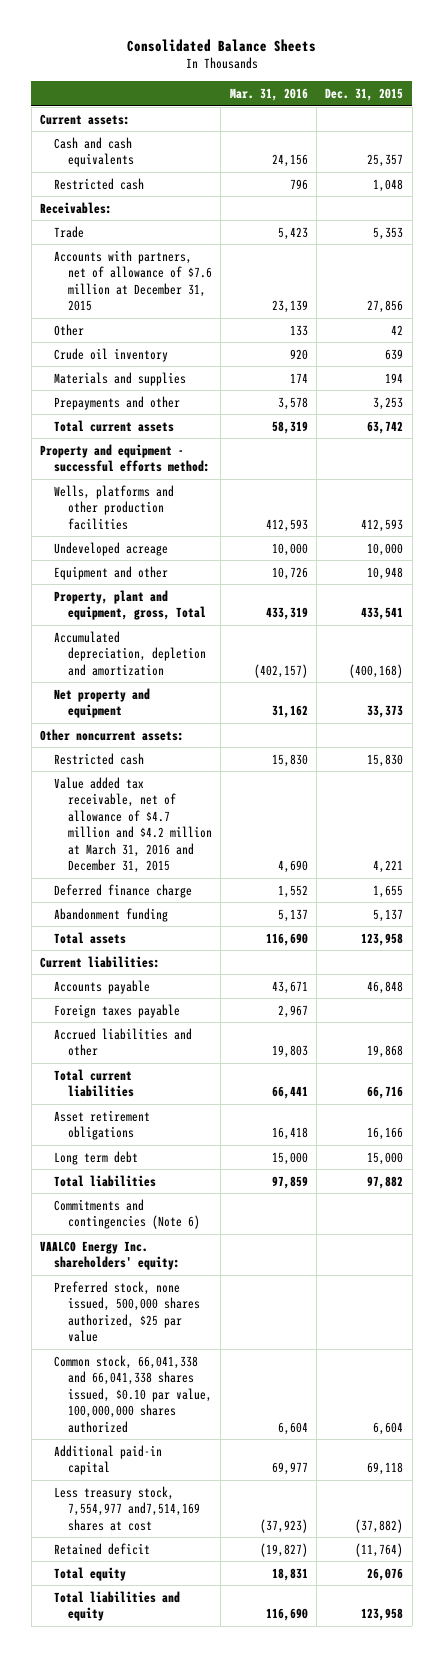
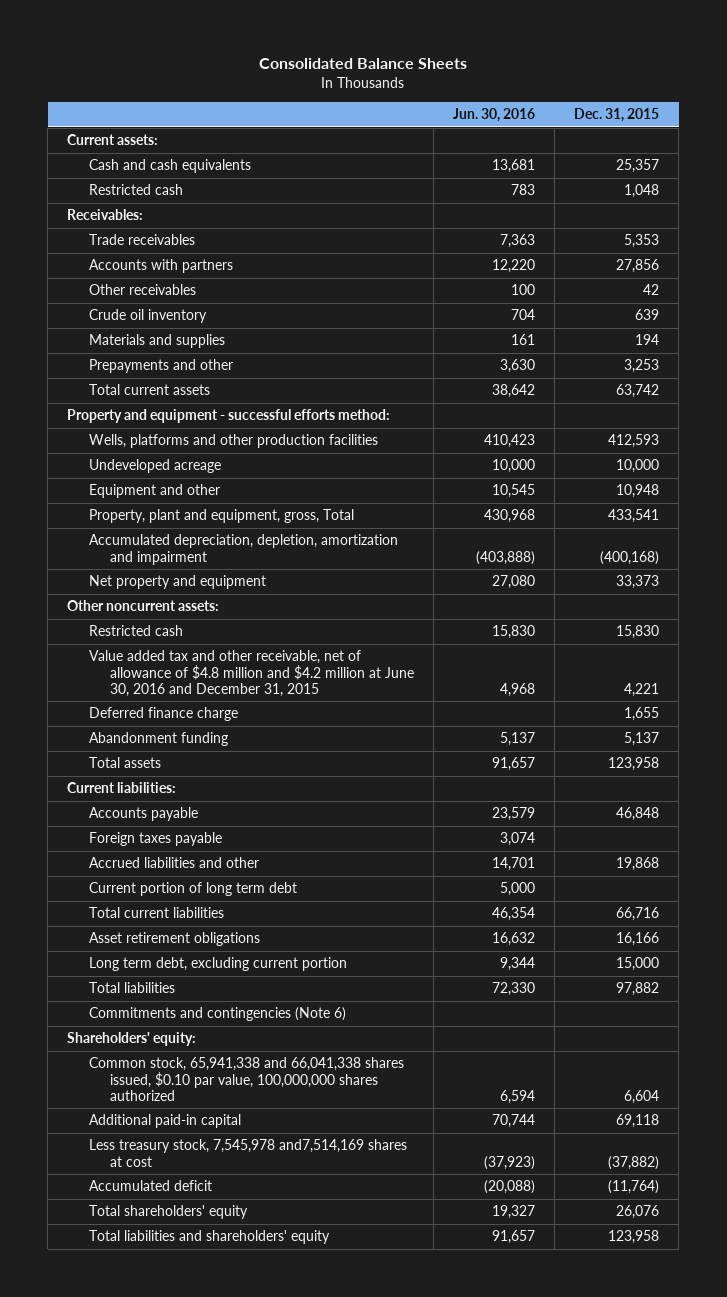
[229,87,308,101] Mar. 31, 2016 -> none
none -> [453,108,536,123] Jun. 30, 2016
[54,225,85,238] Trade -> [88,234,195,246] Trade receivables
[54,249,212,312] Accounts with partners, net of allowance of $7.6 million at December 31, 2015 -> [88,259,233,274] Accounts with partners
[54,323,85,336] Other -> [88,284,196,296] Other receivables
[54,630,206,676] Accumulated depreciation, depletion and amortization -> [88,534,398,565] Accumulated depreciation, depletion, amortization and impairment
[54,776,212,873] Value added tax receivable, net of allowance of $4.7 million and $4.2 million at March 31, 2016 and December 31, 2015 -> [88,650,414,697] Value added tax and other receivable, net of allowance of $4.8 million and $4.2 million at June 30, 2016 and December 31, 2015
none -> [88,882,297,897] Current portion of long term debt
[54,1150,139,1165] Long term debt -> [88,957,347,972] Long term debt, excluding current portion
[54,1280,200,1343] Preferred stock, none issued, 500,000 shares authorized, $25 par value -> none
[40,1240,181,1271] VAALCO Energy Inc. shareholders' equity: -> [67,1032,197,1047] Shareholders' equity:
[54,1354,212,1433] Common stock, 66,041,338 and 66,041,338 shares issued, $0.10 par value, 100,000,000 shares authorized -> [88,1057,404,1101] Common stock, 65,941,338 and 66,041,338 shares issued, $0.10 par value, 100,000,000 shares authorized
[54,1485,200,1531] Less treasury stock, 7,554,977 and7,514,169 shares at cost -> [88,1139,407,1167] Less treasury stock, 7,545,978 and7,514,169 shares at cost
[54,1542,151,1555] Retained deficit -> [88,1180,212,1192] Accumulated deficit
[54,1566,127,1581] Total equity -> [88,1205,248,1220] Total shareholders' equity
[54,1590,181,1622] Total liabilities and equity -> [88,1230,330,1245] Total liabilities and shareholders' equity

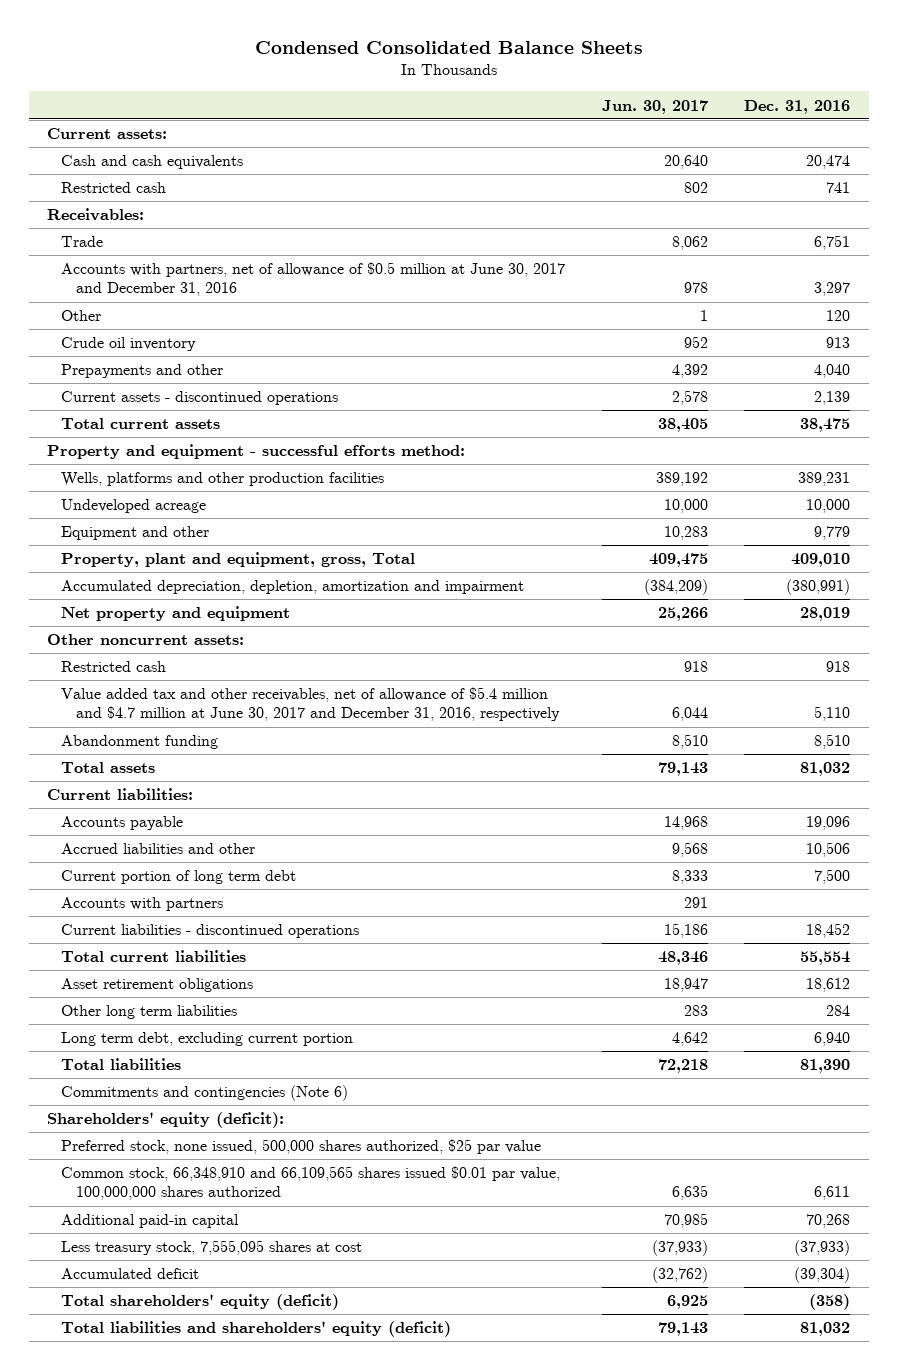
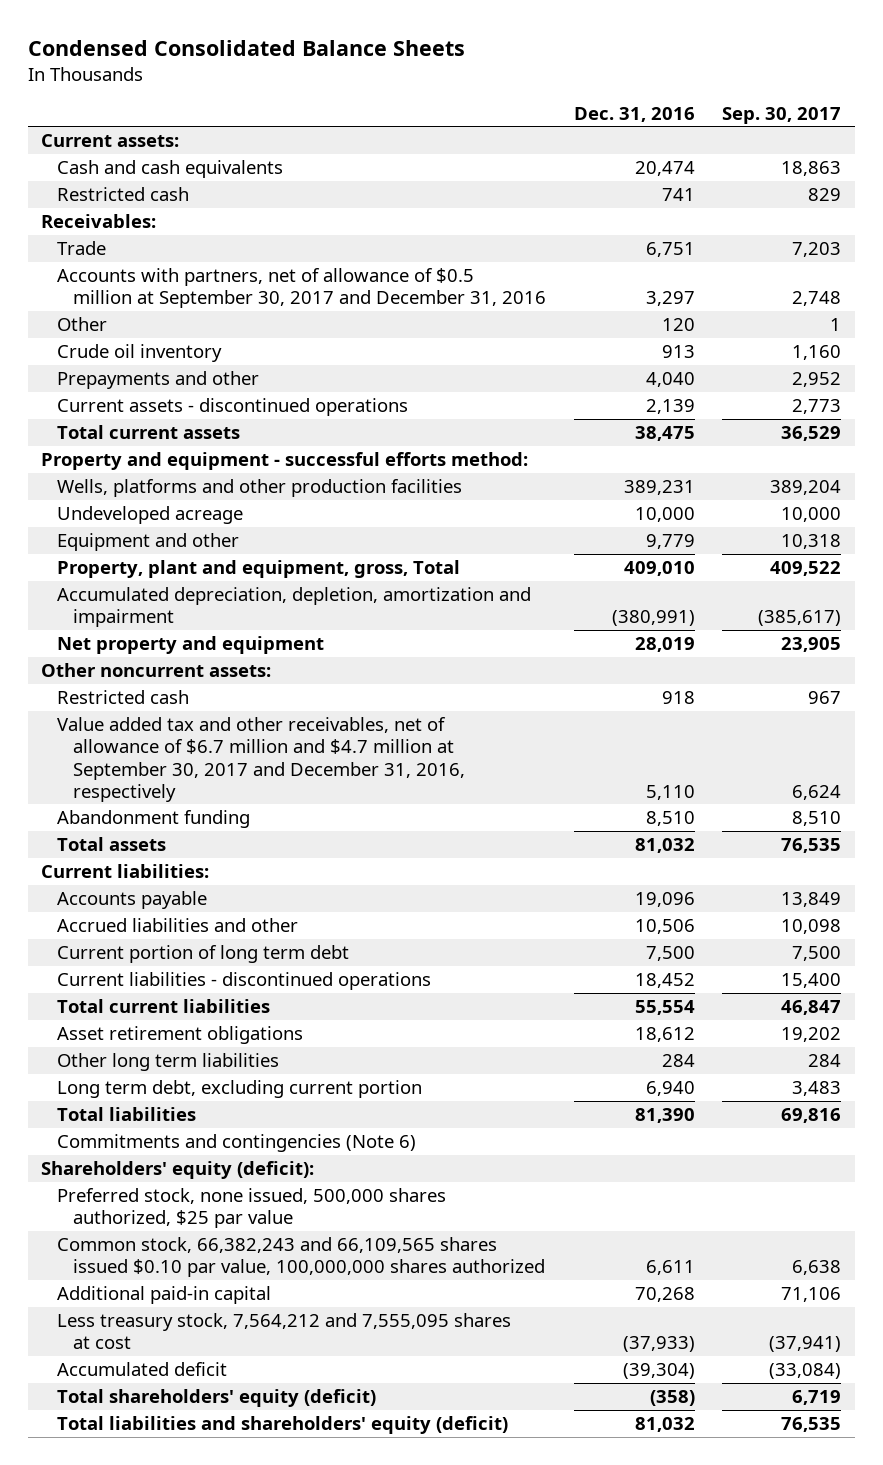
[601,99,708,114] Jun. 30, 2017 -> none
none -> [722,106,842,124] Sep. 30, 2017
[61,262,566,297] Accounts with partners, net of allowance of $0.5 million at June 30, 2017 and December 31, 2016 -> [57,268,547,309] Accounts with partners, net of allowance of $0.5 million at September 30, 2017 and December 31, 2016
[61,687,561,722] Value added tax and other receivables, net of allowance of $5.4 million and $4.7 million at June 30, 2017 and December 31, 2016, respectively -> [57,717,466,802] Value added tax and other receivables, net of allowance of $6.7 million and $4.7 million at September 30, 2017 and December 31, 2016, respectively
[61,897,224,912] Accounts with partners -> none
[61,1166,561,1201] Common stock, 66,348,910 and 66,109,565 shares issued $0.01 par value, 100,000,000 shares authorized -> [57,1237,546,1278] Common stock, 66,382,243 and 66,109,565 shares issued $0.10 par value, 100,000,000 shares authorized
[61,1240,363,1256] Less treasury stock, 7,555,095 shares at cost -> [57,1313,512,1350] Less treasury stock, 7,564,212 and 7,555,095 shares at cost

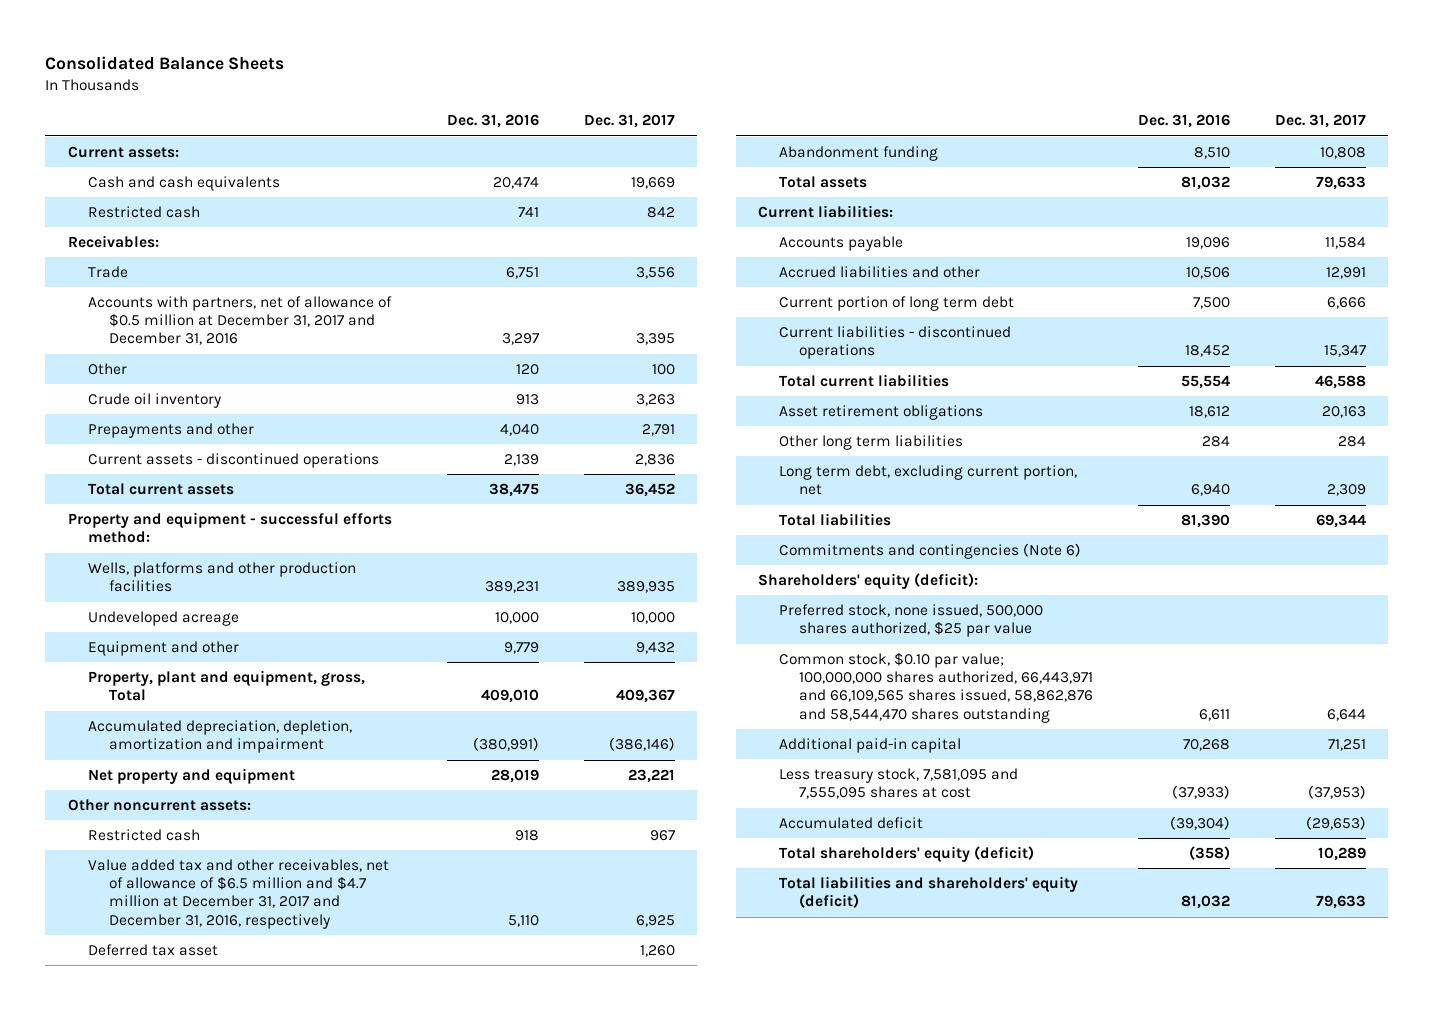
[27,40,465,57] Condensed Consolidated Balance Sheets -> [45,56,285,71] Consolidated Balance Sheets
[722,106,842,124] Sep. 30, 2017 -> none
none -> [584,114,676,129] Dec. 31, 2017
[57,268,547,309] Accounts with partners, net of allowance of $0.5 million at September 30, 2017 and December 31, 2016 -> [88,296,393,346] Accounts with partners, net of allowance of $0.5 million at December 31, 2017 and December 31, 2016
[57,717,466,802] Value added tax and other receivables, net of allowance of $6.7 million and $4.7 million at September 30, 2017 and December 31, 2016, respectively -> [88,859,390,929] Value added tax and other receivables, net of allowance of $6.5 million and $4.7 million at December 31, 2017 and December 31, 2016, respectively
none -> [88,944,219,957] Deferred tax asset
[57,1080,423,1099] Long term debt, excluding current portion -> [778,465,1077,496] Long term debt, excluding current portion, net
[57,1237,546,1278] Common stock, 66,382,243 and 66,109,565 shares issued $0.10 par value, 100,000,000 shares authorized -> [778,652,1094,723] Common stock, $0.10 par value; 100,000,000 shares authorized, 66,443,971 and 66,109,565 shares issued, 58,862,876 and 58,544,470 shares outstanding
[57,1313,512,1350] Less treasury stock, 7,564,212 and 7,555,095 shares at cost -> [778,768,1018,800] Less treasury stock, 7,581,095 and 7,555,095 shares at cost

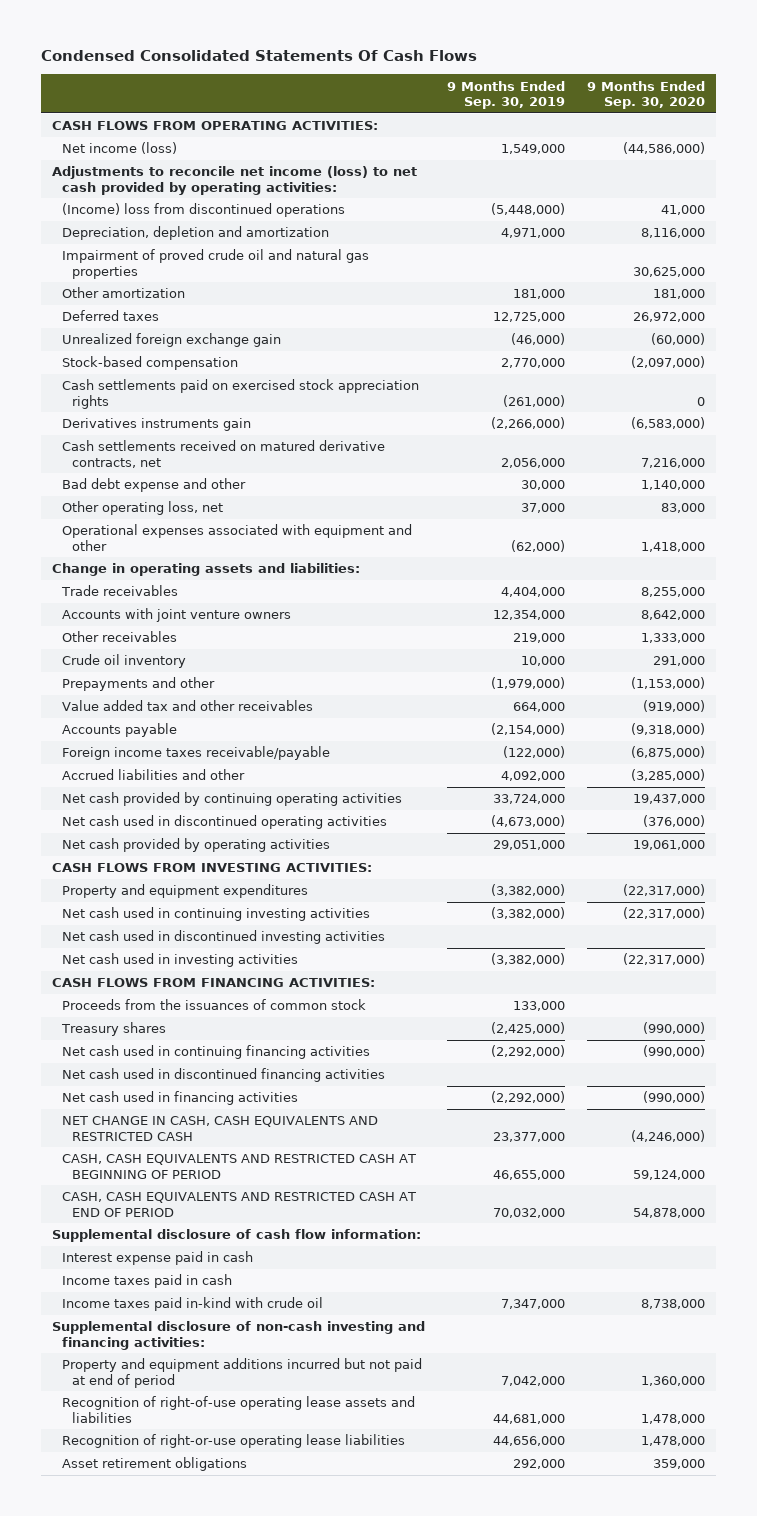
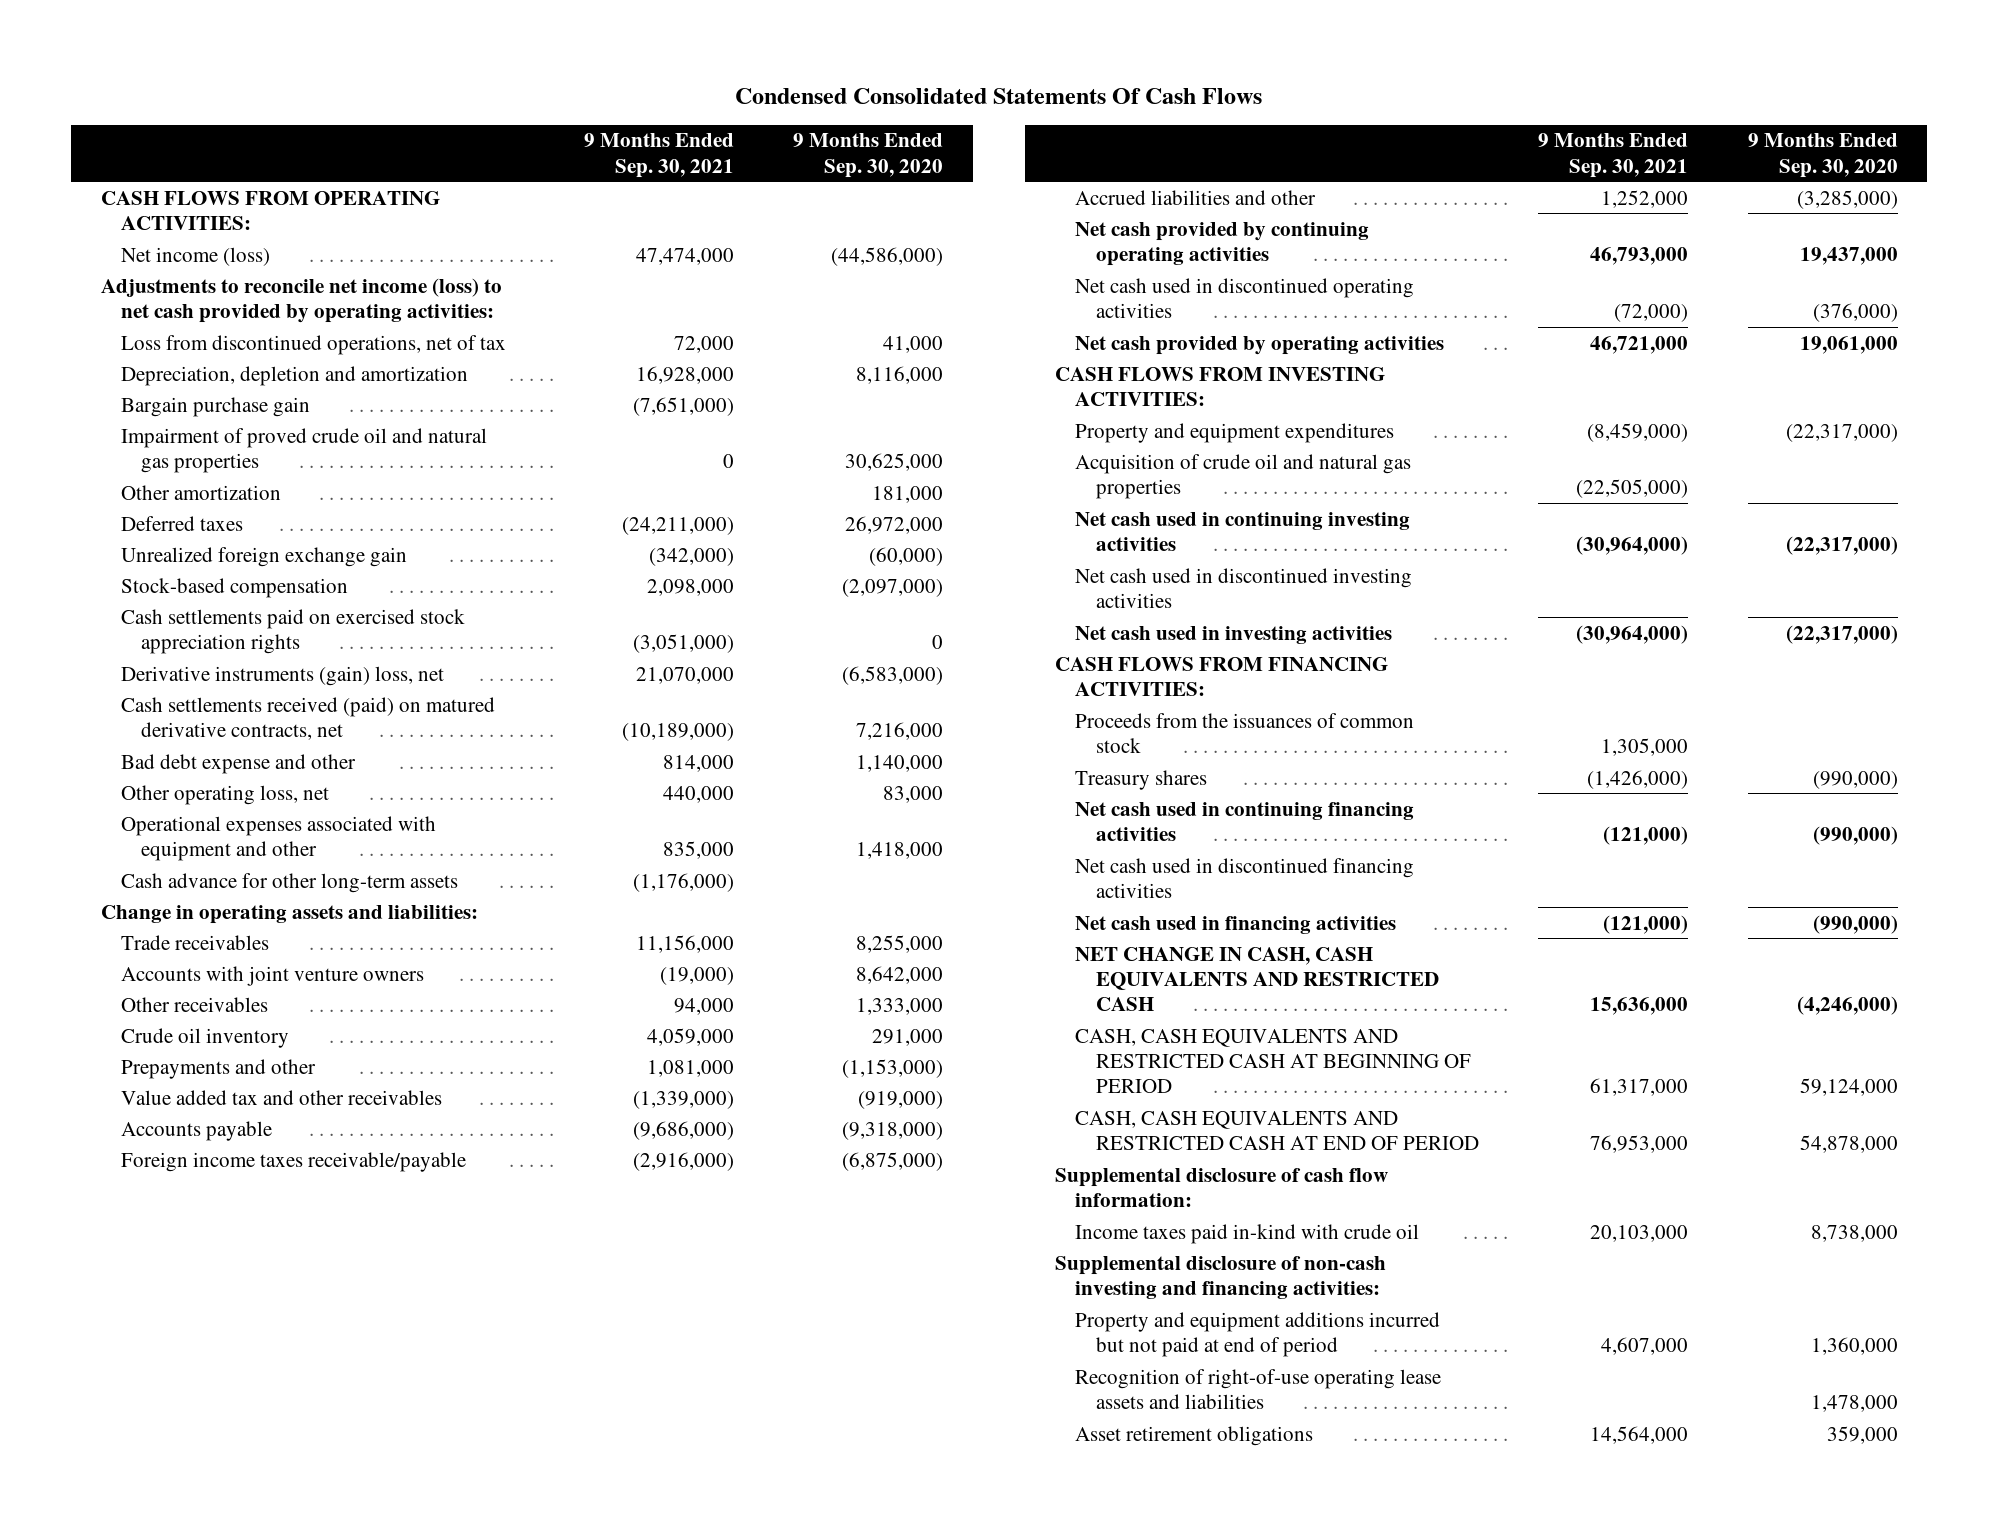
[447,80,566,109] 9 Months Ended Sep. 30, 2019 -> none
none -> [583,133,734,178] 9 Months Ended Sep. 30, 2021
[61,203,345,218] (Income) loss from discontinued operations -> [120,334,506,355] Loss from discontinued operations, net of tax
none -> [120,396,310,417] Bargain purchase gain
[61,418,251,432] Derivatives instruments gain -> [120,665,444,686] Derivative instruments (gain) loss, net
[61,440,385,468] Cash settlements received on matured derivative contracts, net -> [120,696,495,741] Cash settlements received (paid) on matured derivative contracts, net
none -> [120,872,458,893] Cash advance for other long-term assets
none -> [1075,453,1412,500] Acquisition of crude oil and natural gas properties
[61,1251,253,1266] Interest expense paid in cash -> none
[61,1274,232,1289] Income taxes paid in cash -> none
[61,1434,405,1449] Recognition of right-or-use operating lease liabilities -> none

